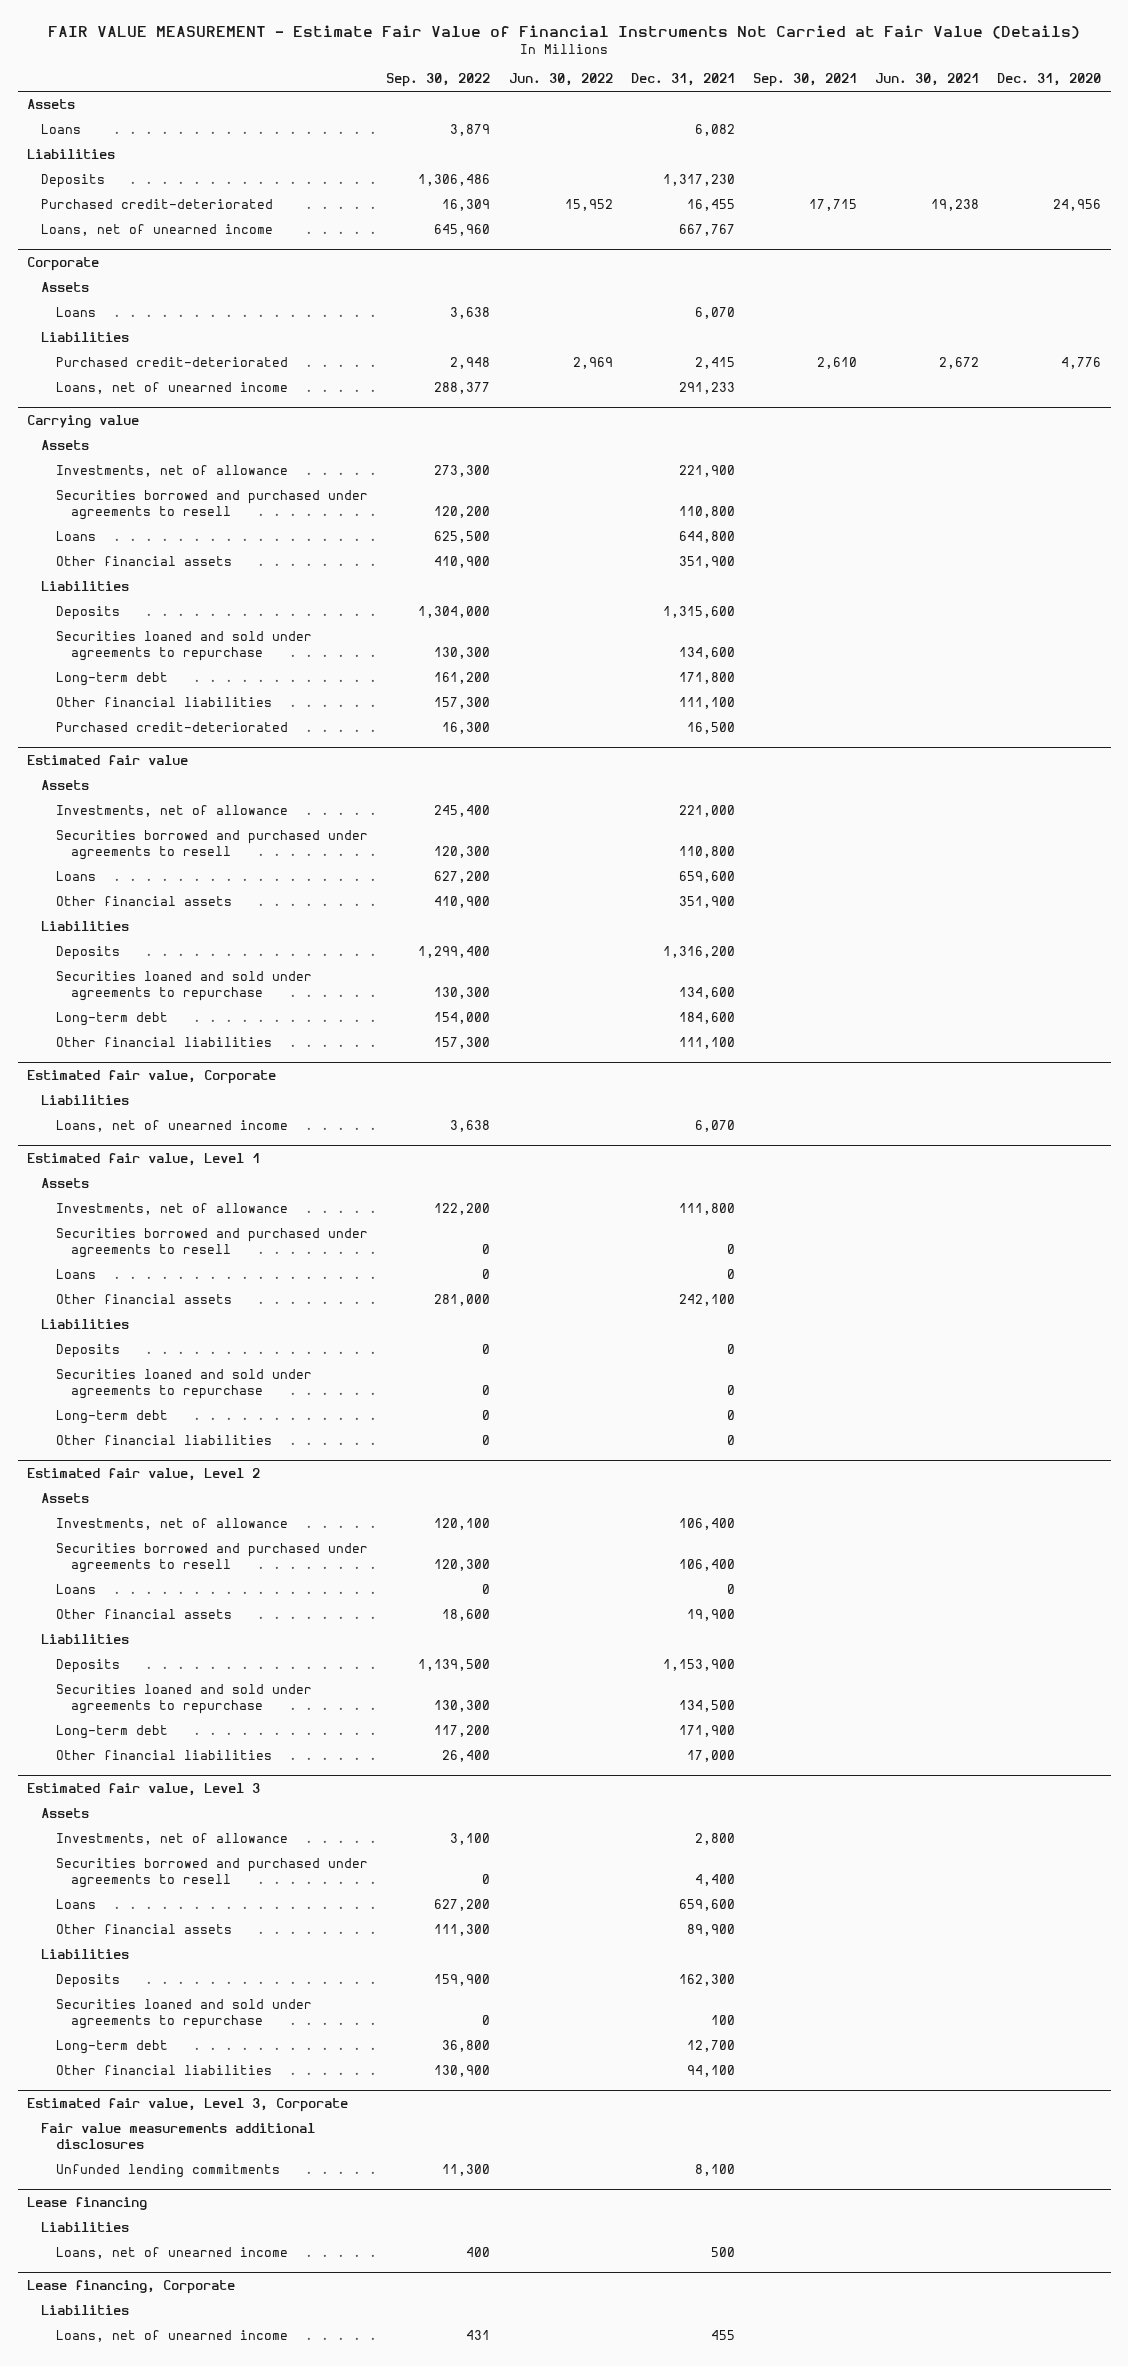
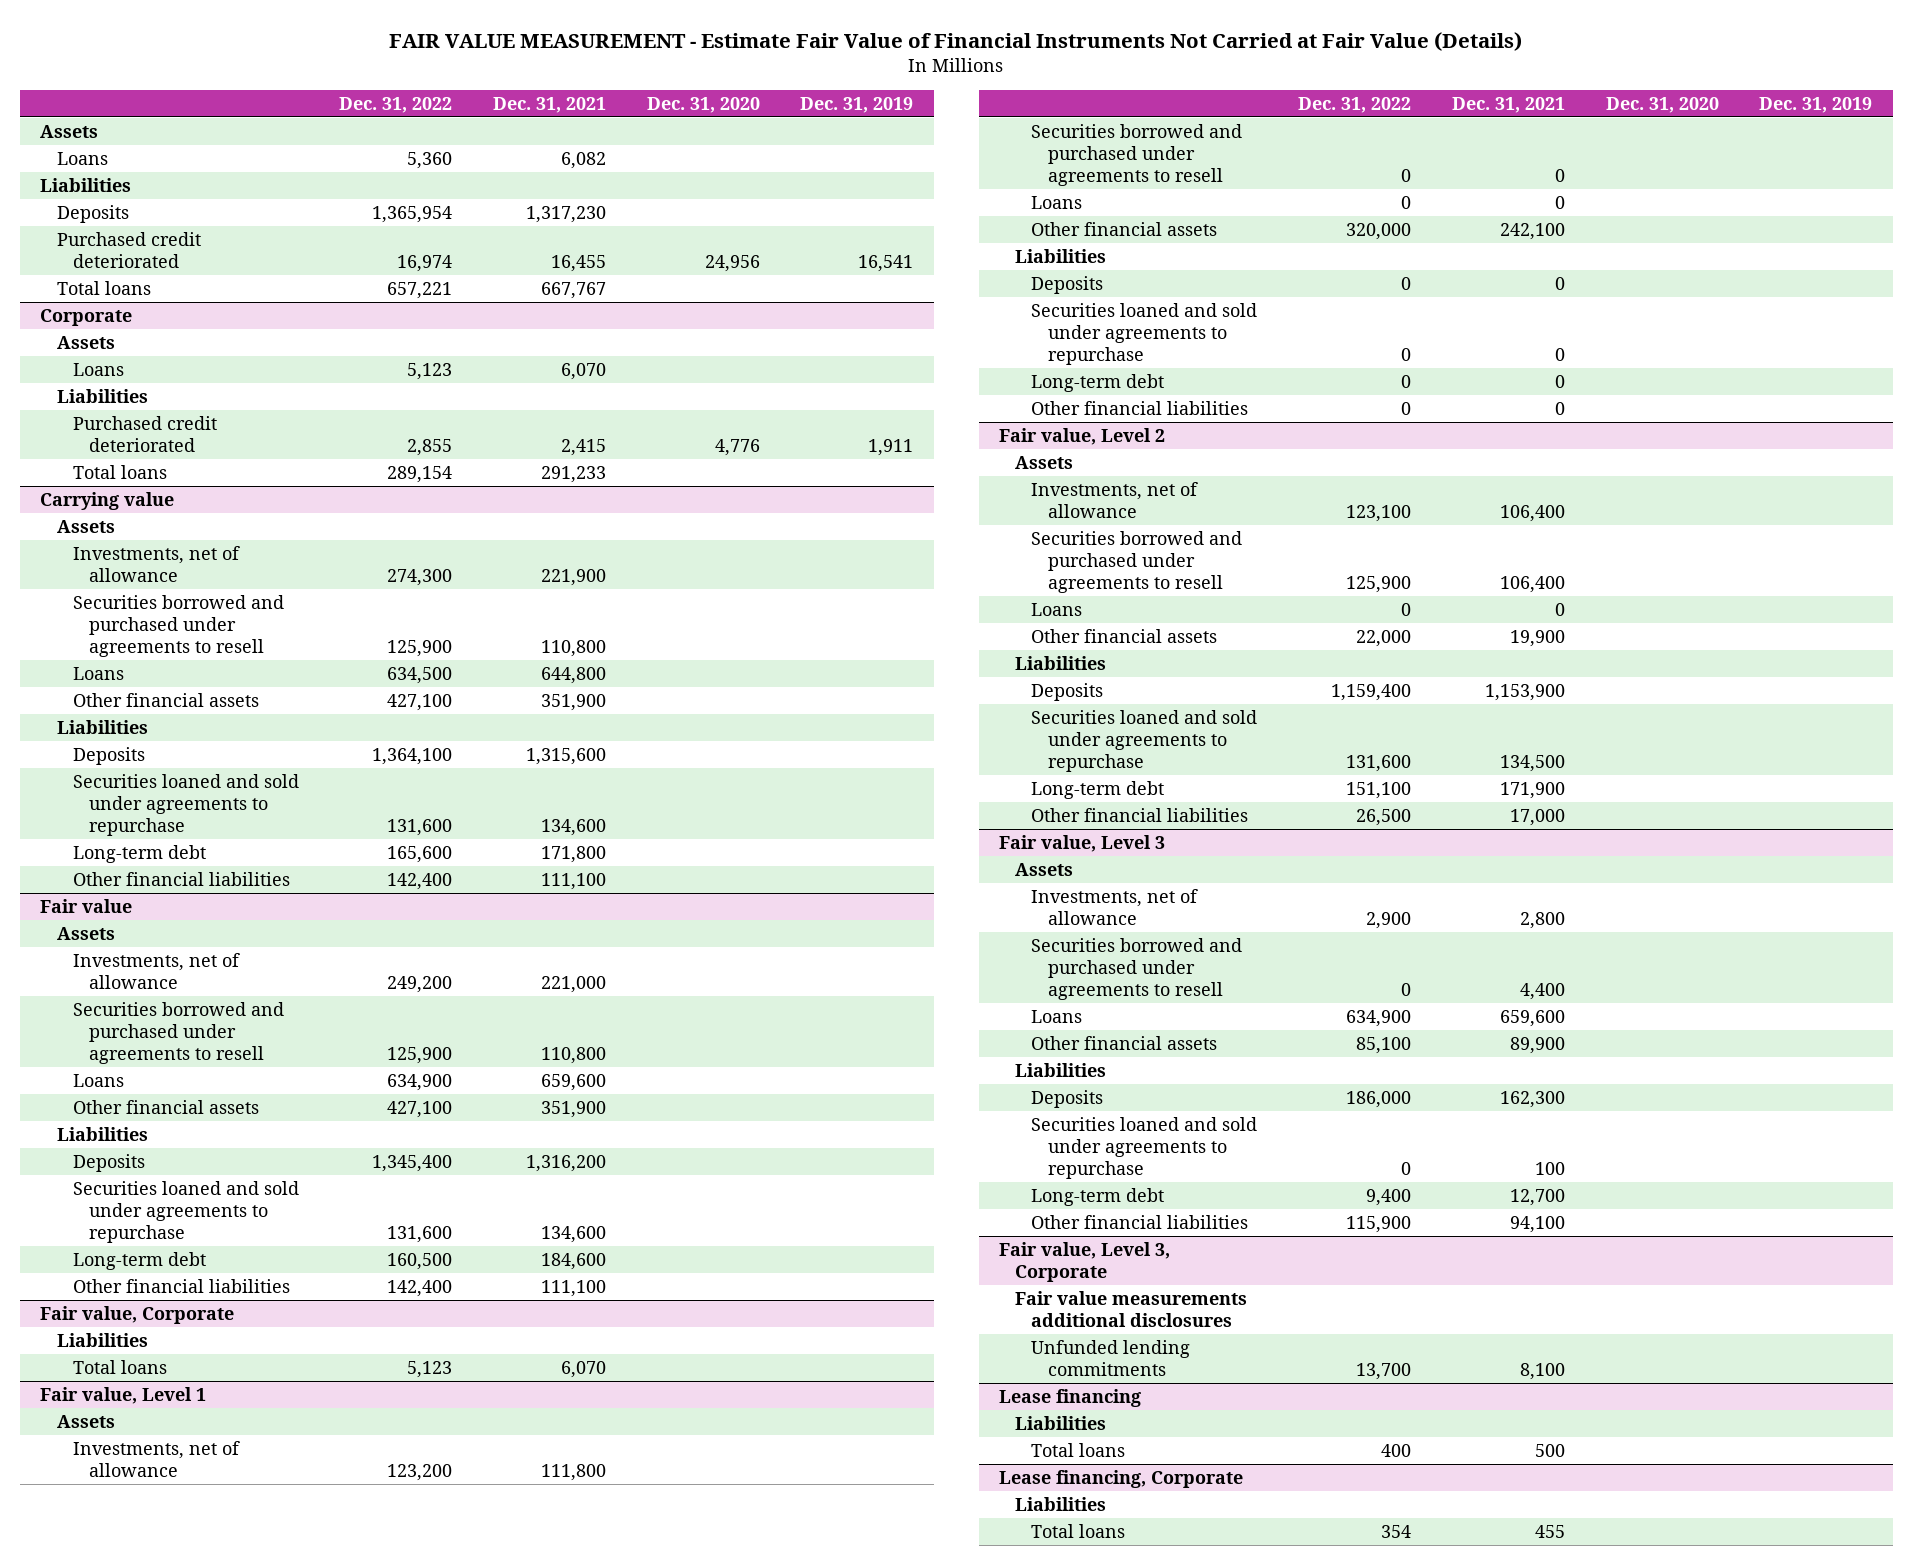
[386,73,491,88] Sep. 30, 2022 -> none
[508,73,613,87] Jun. 30, 2022 -> none
[753,73,858,88] Sep. 30, 2021 -> none
[875,73,980,87] Jun. 30, 2021 -> none
none -> [339,97,453,114] Dec. 31, 2022
none -> [800,97,914,114] Dec. 31, 2019
[41,199,274,210] Purchased credit-deteriorated -> [56,231,201,268] Purchased credit deteriorated
[41,224,274,237] Loans, net of unearned income -> [56,280,151,295] Total loans
[56,357,289,368] Purchased credit-deteriorated -> [72,415,217,452] Purchased credit deteriorated
[56,382,289,395] Loans, net of unearned income -> [72,464,167,479] Total loans
[56,722,289,733] Purchased credit-deteriorated -> none
[26,754,188,765] Estimated fair value -> [40,898,133,913] Fair value
[26,1069,276,1084] Estimated fair value, Corporate -> [40,1305,235,1324] Fair value, Corporate
[56,1120,289,1133] Loans, net of unearned income -> [72,1359,167,1374] Total loans
[26,1152,260,1166] Estimated fair value, Level 1 -> [40,1386,207,1404] Fair value, Level 1
[26,1467,260,1481] Estimated fair value, Level 2 -> [999,427,1166,445] Fair value, Level 2
[26,1782,260,1796] Estimated fair value, Level 3 -> [999,834,1166,852] Fair value, Level 3
[26,2097,348,2112] Estimated fair value, Level 3, Corporate -> [999,1241,1171,1282] Fair value, Level 3, Corporate
[56,2247,289,2260] Loans, net of unearned income -> [1031,1442,1126,1457] Total loans
[56,2330,289,2343] Loans, net of unearned income -> [1031,1523,1126,1538] Total loans

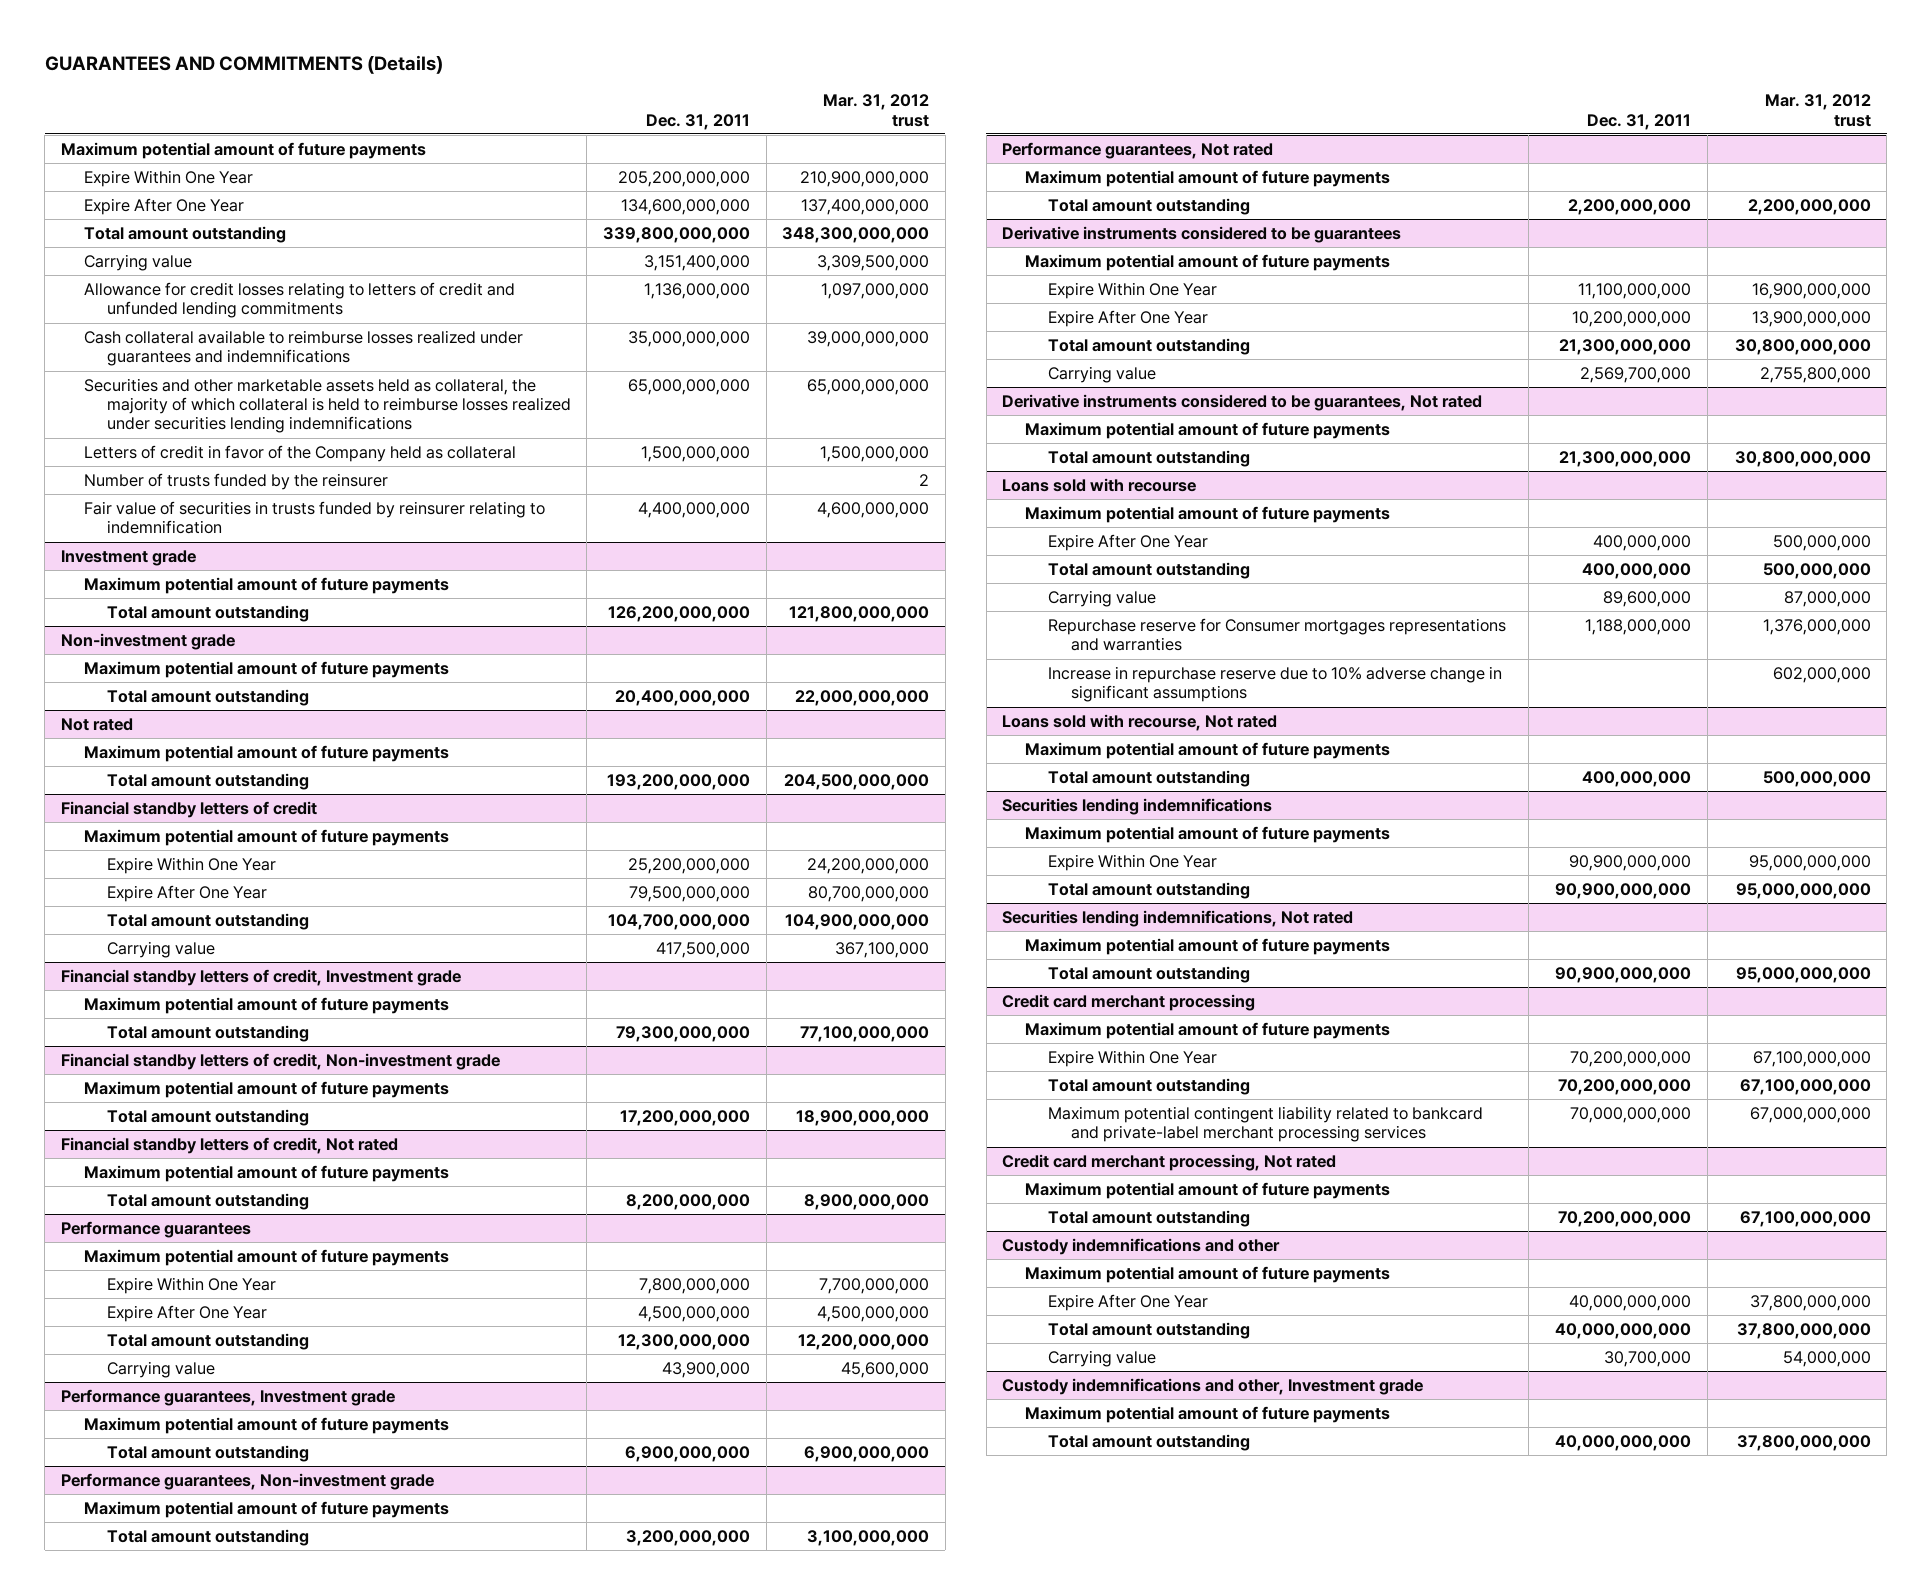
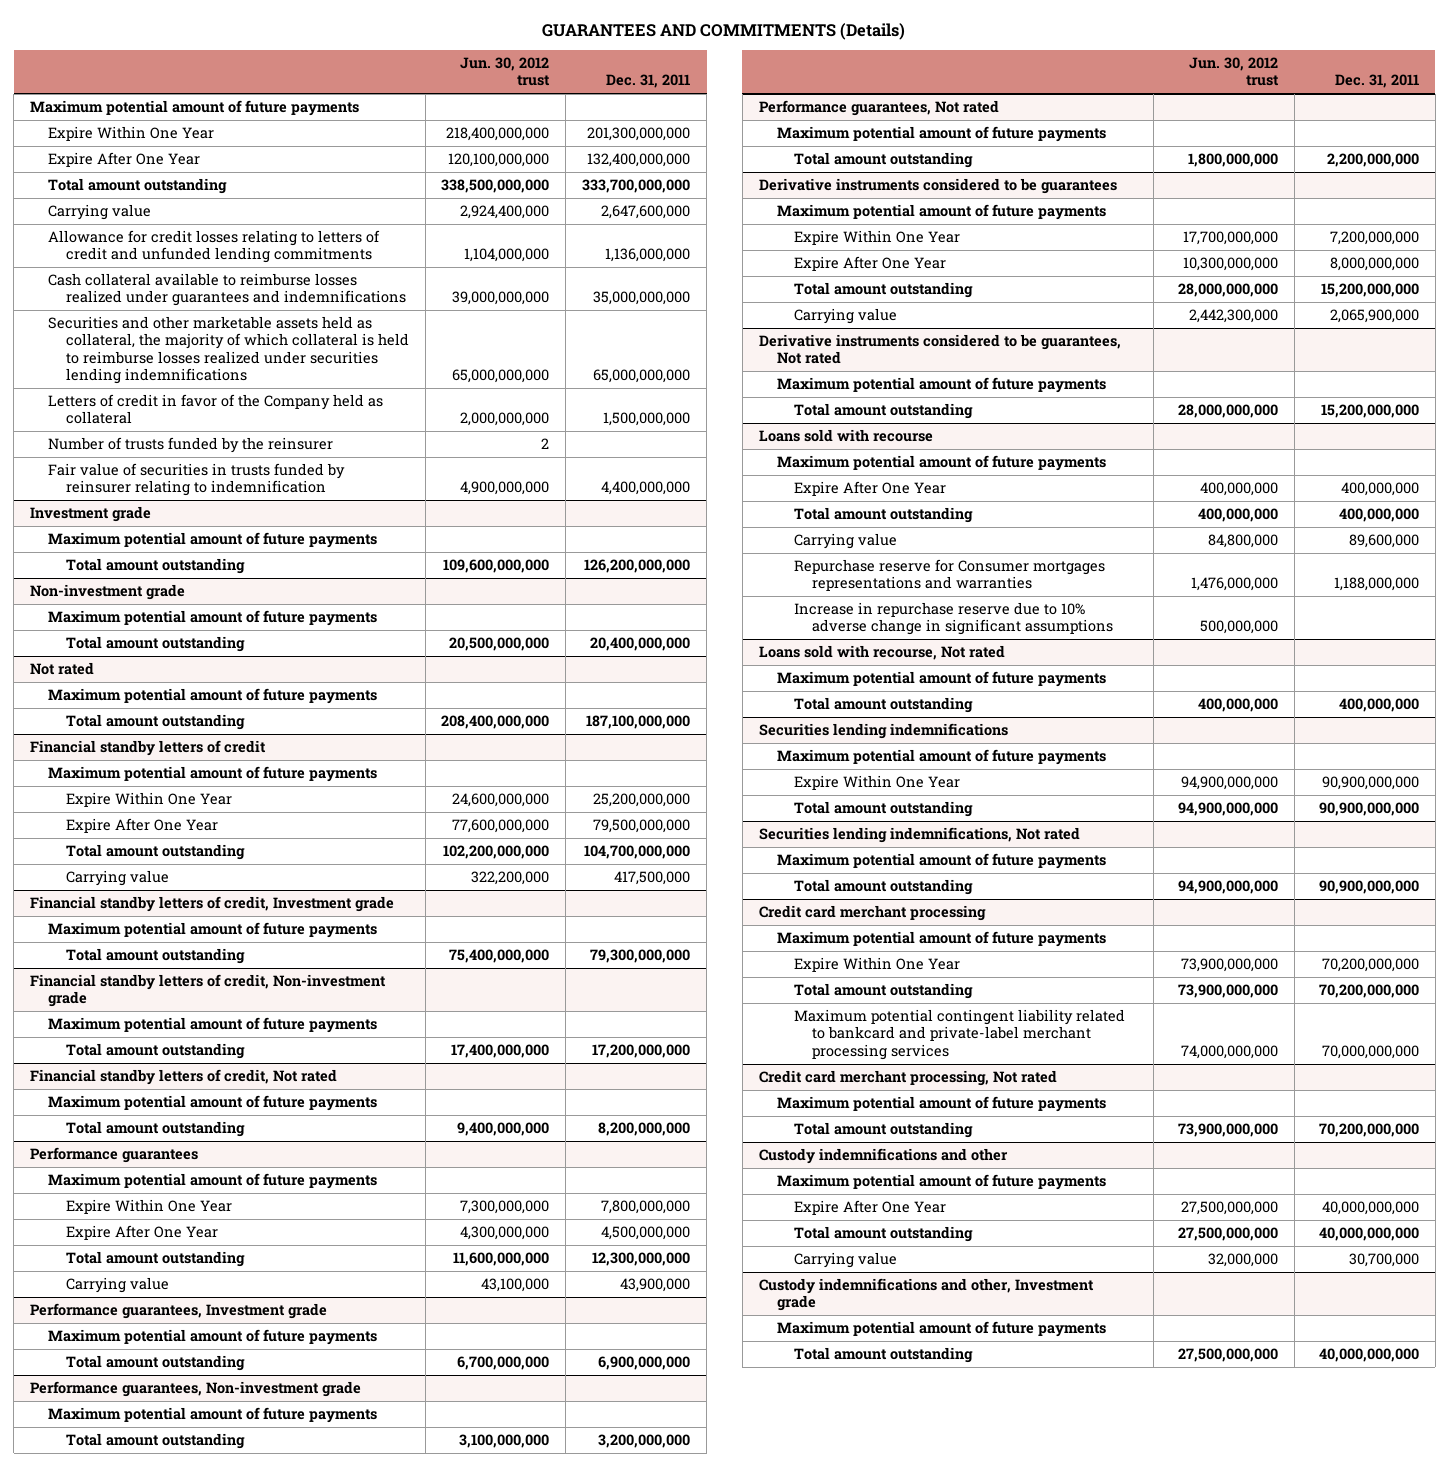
[823,94,930,127] Mar. 31, 2012 trust -> none
none -> [460,56,551,87] Jun. 30, 2012 trust
[617,170,750,187] 205,200,000,000 -> [587,126,691,141] 201,300,000,000
[620,198,750,215] 134,600,000,000 -> [587,152,691,167] 132,400,000,000
[602,226,750,243] 339,800,000,000 -> [582,178,691,193] 333,700,000,000
[643,254,750,271] 3,151,400,000 -> [601,204,691,219] 2,647,600,000
[606,773,750,790] 193,200,000,000 -> [586,714,691,729] 187,100,000,000
[1578,282,1692,299] 11,100,000,000 -> [1330,230,1420,245] 7,200,000,000
[1572,310,1692,327] 10,200,000,000 -> [1330,256,1420,271] 8,000,000,000
[1559,338,1692,355] 21,300,000,000 -> [1321,282,1420,297] 15,200,000,000
[1580,366,1692,383] 2,569,700,000 -> [1330,308,1420,323] 2,065,900,000
[1559,450,1692,467] 21,300,000,000 -> [1321,403,1420,418] 15,200,000,000

